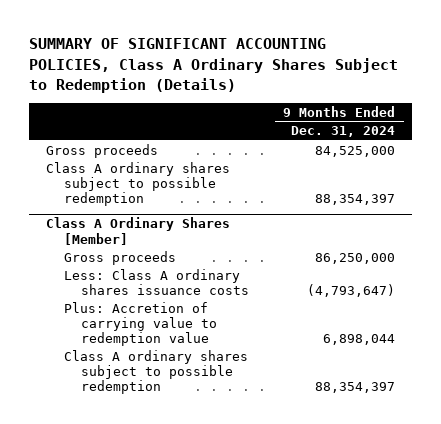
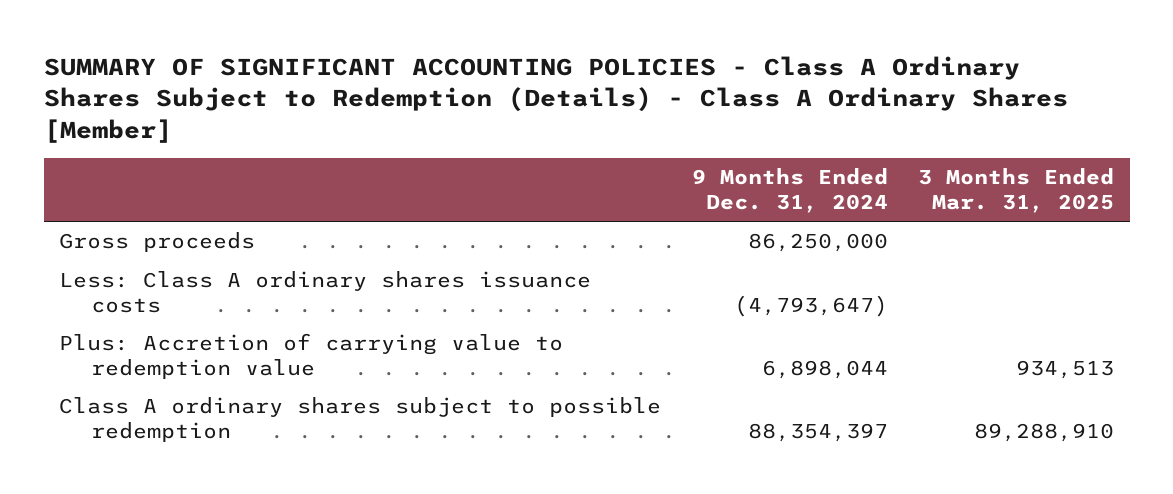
[29,38,399,94] SUMMARY OF SIGNIFICANT ACCOUNTING POLICIES, Class A Ordinary Shares Subject to Redemption (Details) -> [43,56,1068,143] SUMMARY OF SIGNIFICANT ACCOUNTING POLICIES - Class A Ordinary Shares Subject to Redemption (Details) - Class A Ordinary Shares [Member]
none -> [918,168,1115,214] 3 Months Ended Mar. 31, 2025
[46,143,159,158] Gross proceeds -> none
[46,161,231,207] Class A ordinary shares subject to possible redemption -> none
[46,217,231,245] Class A Ordinary Shares [Member] -> none

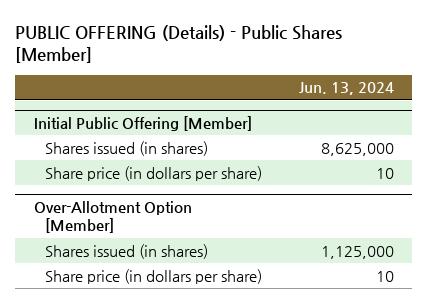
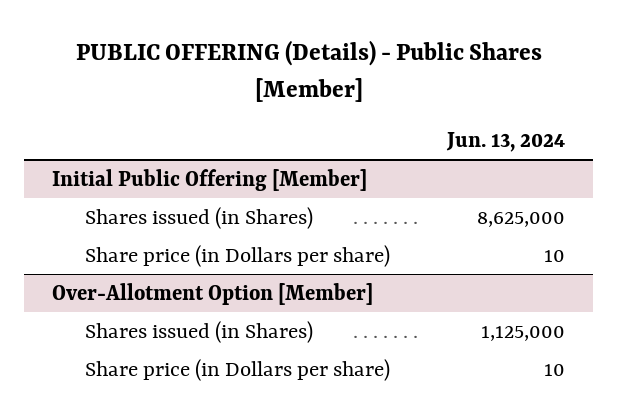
[45,140,209,156] Shares issued (in shares) -> [84,206,313,229] Shares issued (in Shares)
[45,165,263,181] Share price (in dollars per share) -> [84,244,390,267] Share price (in Dollars per share)
[45,243,209,259] Shares issued (in shares) -> [84,320,313,343] Shares issued (in Shares)
[45,268,263,284] Share price (in dollars per share) -> [84,358,390,381] Share price (in Dollars per share)

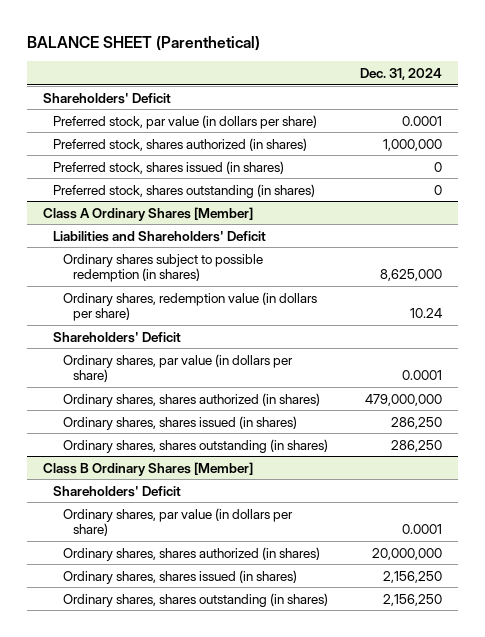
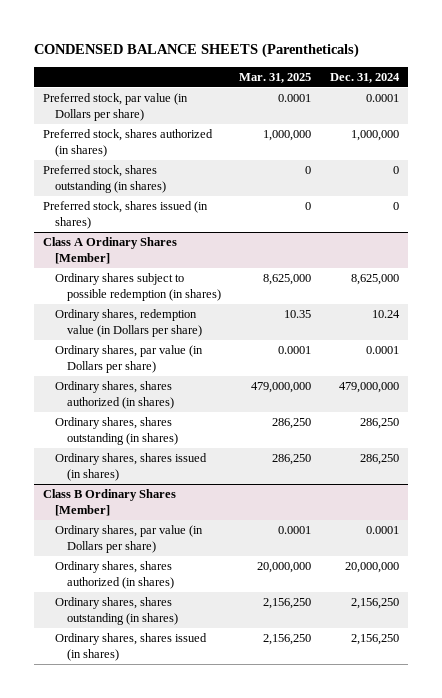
[27,35,261,51] BALANCE SHEET (Parenthetical) -> [34,42,360,58] CONDENSED BALANCE SHEETS (Parentheticals)
none -> [239,72,312,83] Mar. 31, 2025
[43,92,172,104] Shareholders' Deficit -> none
[53,114,318,129] Preferred stock, par value (in dollars per share) -> [43,93,189,122] Preferred stock, par value (in Dollars per share)
[53,160,285,174] Preferred stock, shares issued (in shares) -> [43,201,209,230] Preferred stock, shares issued (in shares)
[53,230,267,242] Liabilities and Shareholders' Deficit -> none
[53,331,182,343] Shareholders' Deficit -> none
[63,291,318,322] Ordinary shares, redemption value (in dollars per share) -> [55,309,203,338] Ordinary shares, redemption value (in Dollars per share)
[63,353,294,383] Ordinary shares, par value (in dollars per share) -> [55,345,204,374] Ordinary shares, par value (in Dollars per share)
[63,415,298,430] Ordinary shares, shares issued (in shares) -> [55,453,208,482] Ordinary shares, shares issued (in shares)
[53,485,182,497] Shareholders' Deficit -> none
[63,507,294,537] Ordinary shares, par value (in dollars per share) -> [55,525,204,554] Ordinary shares, par value (in Dollars per share)
[63,569,298,584] Ordinary shares, shares issued (in shares) -> [55,633,208,662] Ordinary shares, shares issued (in shares)

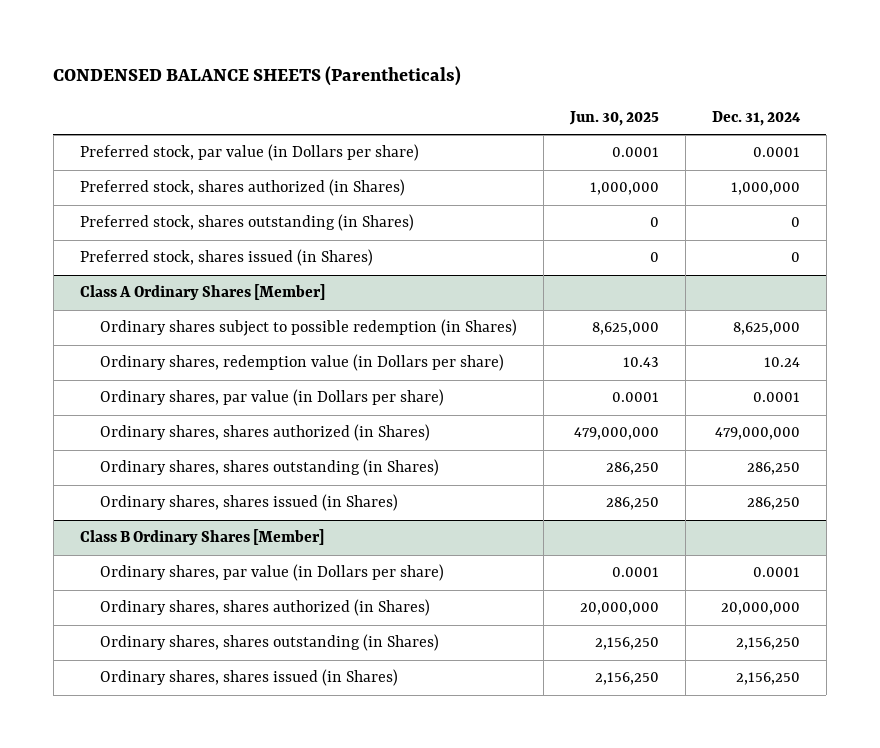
[239,72,312,83] Mar. 31, 2025 -> none
none -> [568,110,659,126] Jun. 30, 2025
[43,129,214,158] Preferred stock, shares authorized (in shares) -> [80,179,406,197] Preferred stock, shares authorized (in Shares)
[43,165,167,194] Preferred stock, shares outstanding (in shares) -> [80,214,415,232] Preferred stock, shares outstanding (in Shares)
[43,201,209,230] Preferred stock, shares issued (in shares) -> [80,249,374,267] Preferred stock, shares issued (in Shares)
[55,273,222,302] Ordinary shares subject to possible redemption (in shares) -> [99,319,517,337] Ordinary shares subject to possible redemption (in Shares)
[55,381,175,410] Ordinary shares, shares authorized (in shares) -> [99,424,430,442] Ordinary shares, shares authorized (in Shares)
[55,417,179,446] Ordinary shares, shares outstanding (in shares) -> [99,459,439,477] Ordinary shares, shares outstanding (in Shares)
[55,453,208,482] Ordinary shares, shares issued (in shares) -> [99,494,398,512] Ordinary shares, shares issued (in Shares)
[55,561,175,590] Ordinary shares, shares authorized (in shares) -> [99,599,430,617] Ordinary shares, shares authorized (in Shares)
[55,597,179,626] Ordinary shares, shares outstanding (in shares) -> [99,634,439,652] Ordinary shares, shares outstanding (in Shares)
[55,633,208,662] Ordinary shares, shares issued (in shares) -> [99,669,398,687] Ordinary shares, shares issued (in Shares)

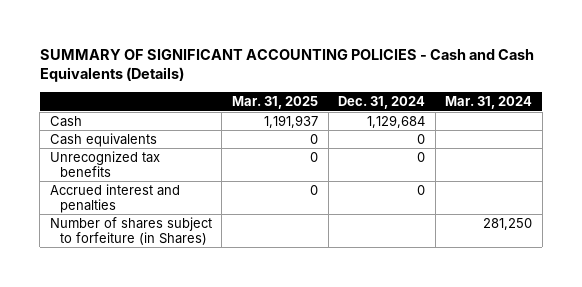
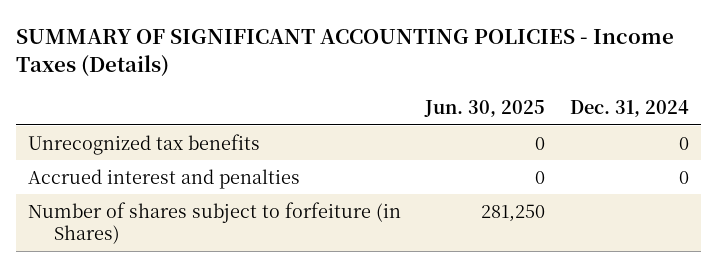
[39,48,534,83] SUMMARY OF SIGNIFICANT ACCOUNTING POLICIES - Cash and Cash Equivalents (Details) -> [16,29,675,78] SUMMARY OF SIGNIFICANT ACCOUNTING POLICIES - Income Taxes (Details)
[231,96,318,110] Mar. 31, 2025 -> none
[445,96,533,110] Mar. 31, 2024 -> none
none -> [424,99,546,117] Jun. 30, 2025
[49,115,82,127] Cash -> none
[49,132,157,147] Cash equivalents -> none

